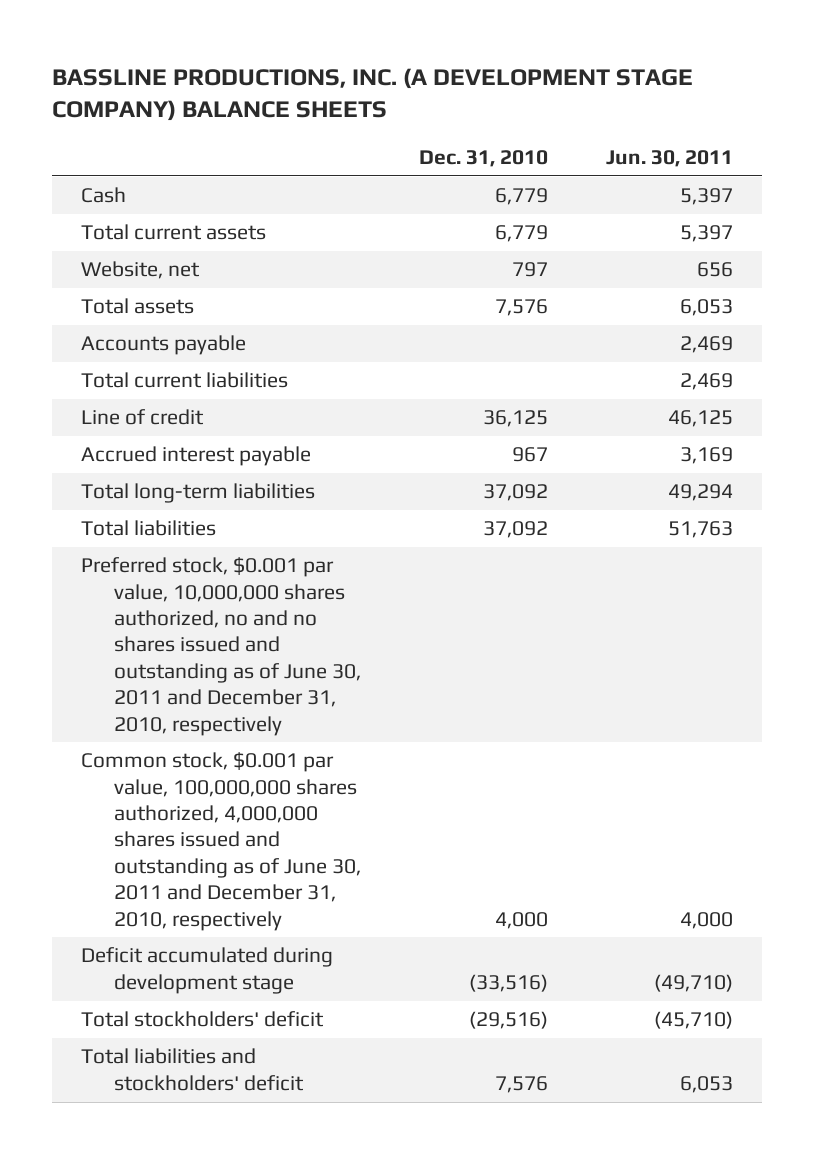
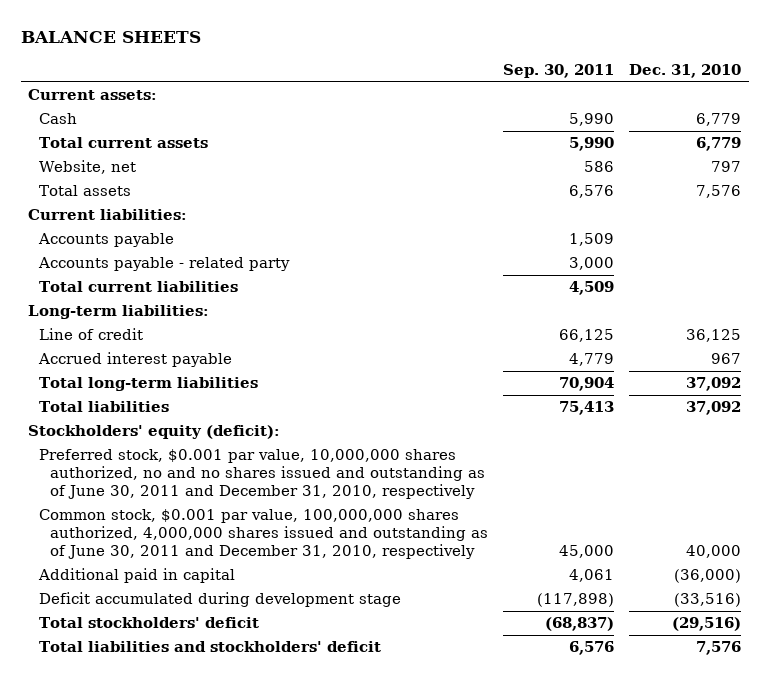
[52,67,694,122] BASSLINE PRODUCTIONS, INC. (A DEVELOPMENT STAGE COMPANY) BALANCE SHEETS -> [20,31,201,44] BALANCE SHEETS
[606,149,734,167] Jun. 30, 2011 -> none
none -> [503,63,615,78] Sep. 30, 2011
none -> [28,89,158,101] Current assets:
none -> [28,209,188,221] Current liabilities:
none -> [38,257,291,272] Accounts payable - related party
none -> [28,305,210,320] Long-term liabilities:
none -> [28,425,281,440] Stockholders' equity (deficit):
[495,911,549,929] 4,000 -> [686,544,742,558] 40,000
none -> [38,568,236,584] Additional paid in capital

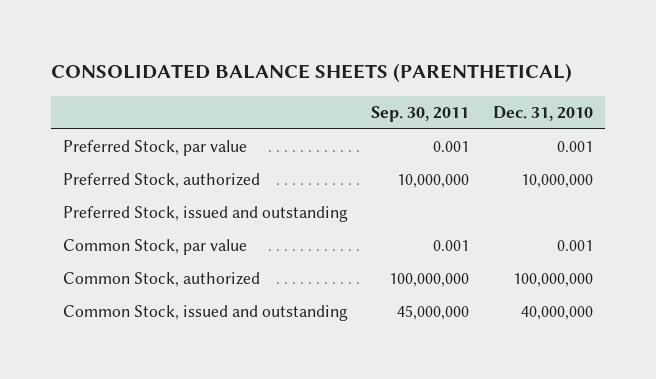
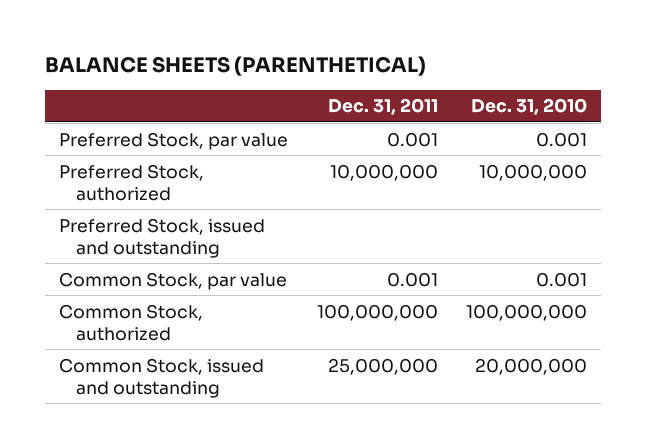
[50,63,572,84] CONSOLIDATED BALANCE SHEETS (PARENTHETICAL) -> [44,55,426,76] BALANCE SHEETS (PARENTHETICAL)
[371,105,470,122] Sep. 30, 2011 -> none
none -> [327,98,438,116] Dec. 31, 2011
[520,306,593,321] 40,000,000 -> [475,357,588,375] 20,000,000

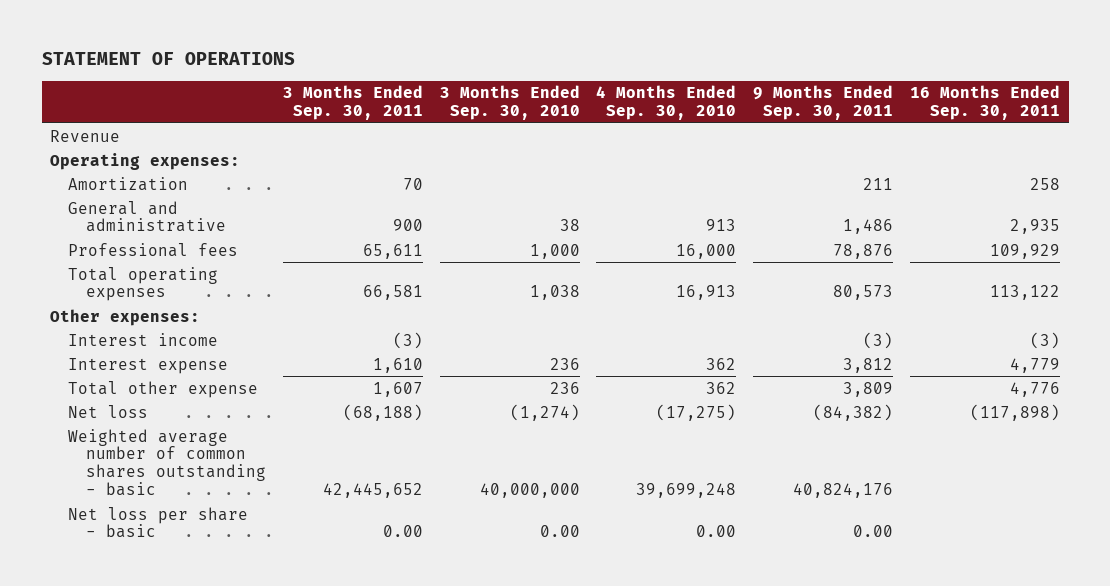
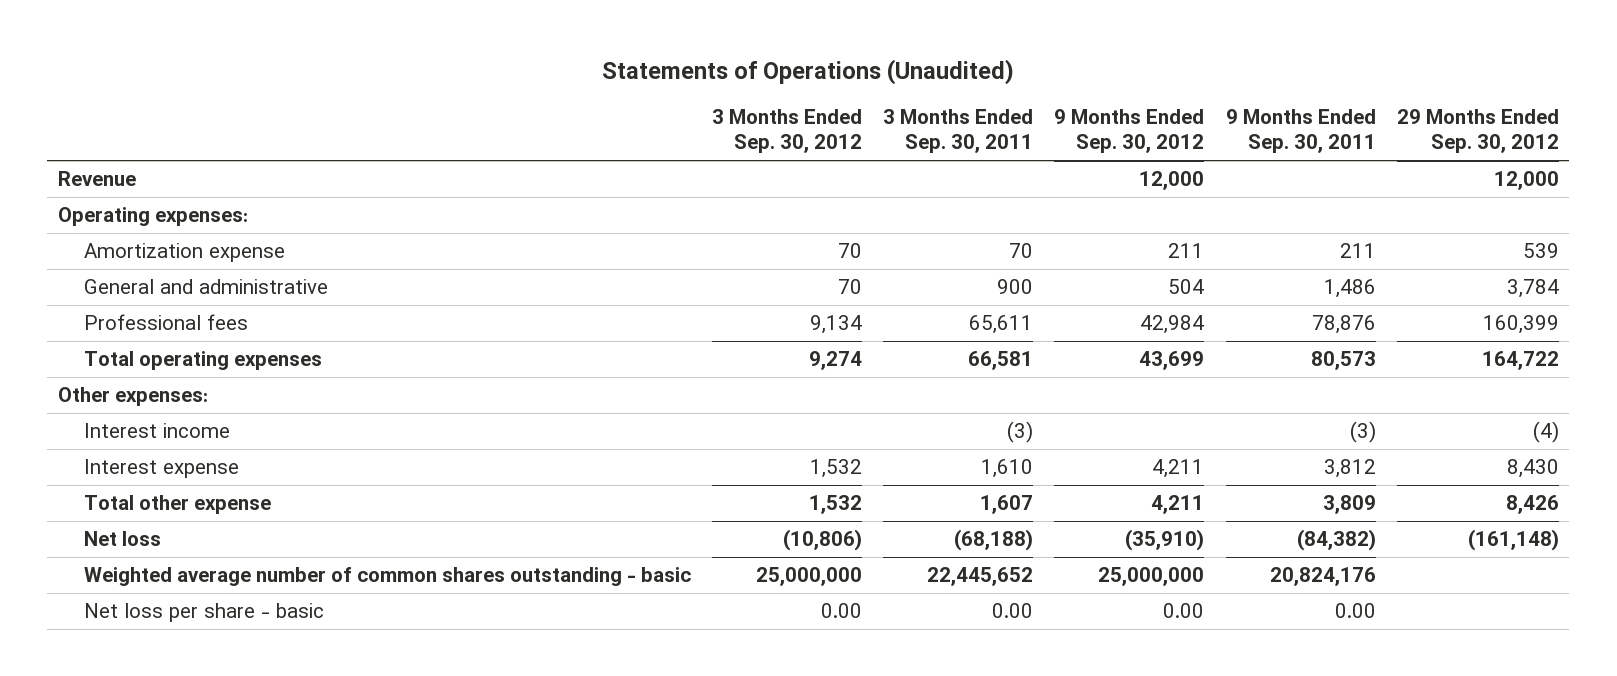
[41,52,295,66] STATEMENT OF OPERATIONS -> [602,58,1015,85] Statements of Operations (Unaudited)
[439,85,580,121] 3 Months Ended Sep. 30, 2010 -> none
[596,85,737,121] 4 Months Ended Sep. 30, 2010 -> none
[910,85,1061,121] 16 Months Ended Sep. 30, 2011 -> none
none -> [711,108,862,154] 3 Months Ended Sep. 30, 2012
none -> [1054,108,1205,154] 9 Months Ended Sep. 30, 2012
none -> [1396,108,1559,154] 29 Months Ended Sep. 30, 2012
[67,176,188,191] Amortization -> [83,242,285,262] Amortization expense
[322,482,423,498] 42,445,652 -> [927,566,1034,586] 22,445,652
[793,482,894,498] 40,824,176 -> [1269,566,1376,586] 20,824,176

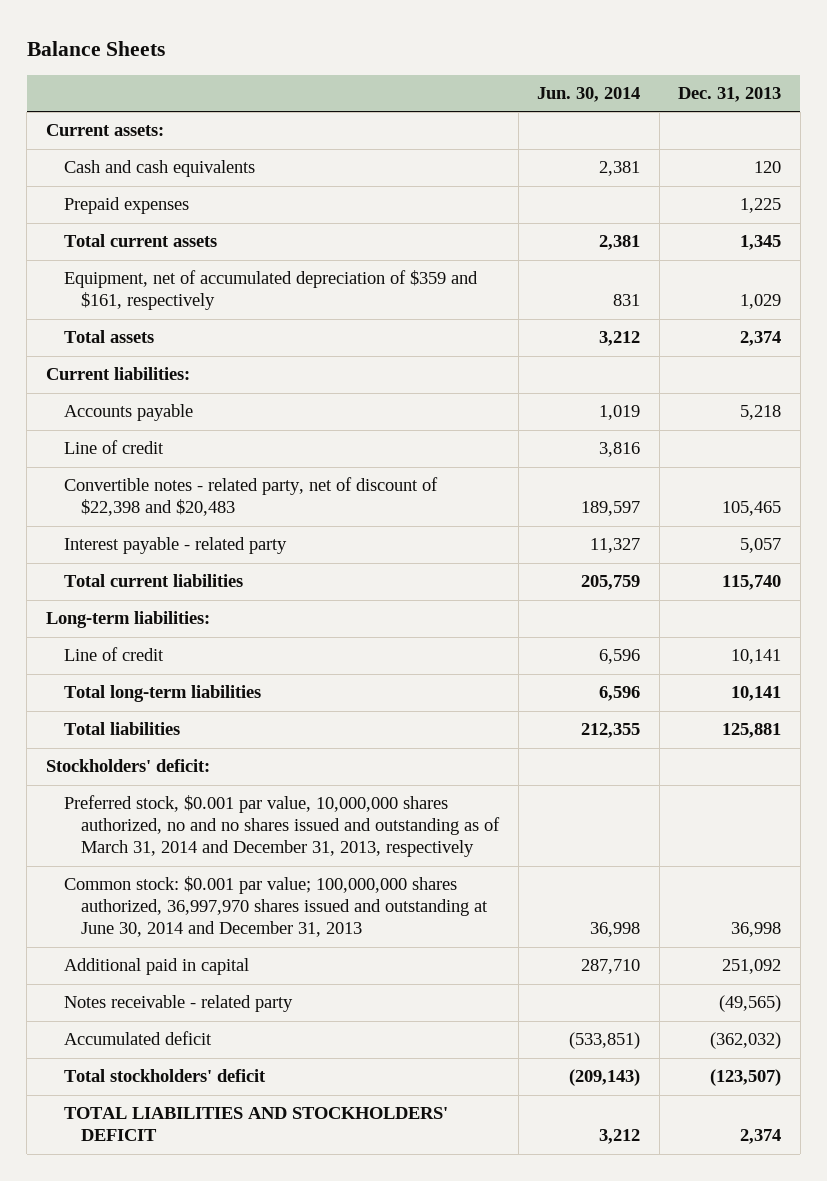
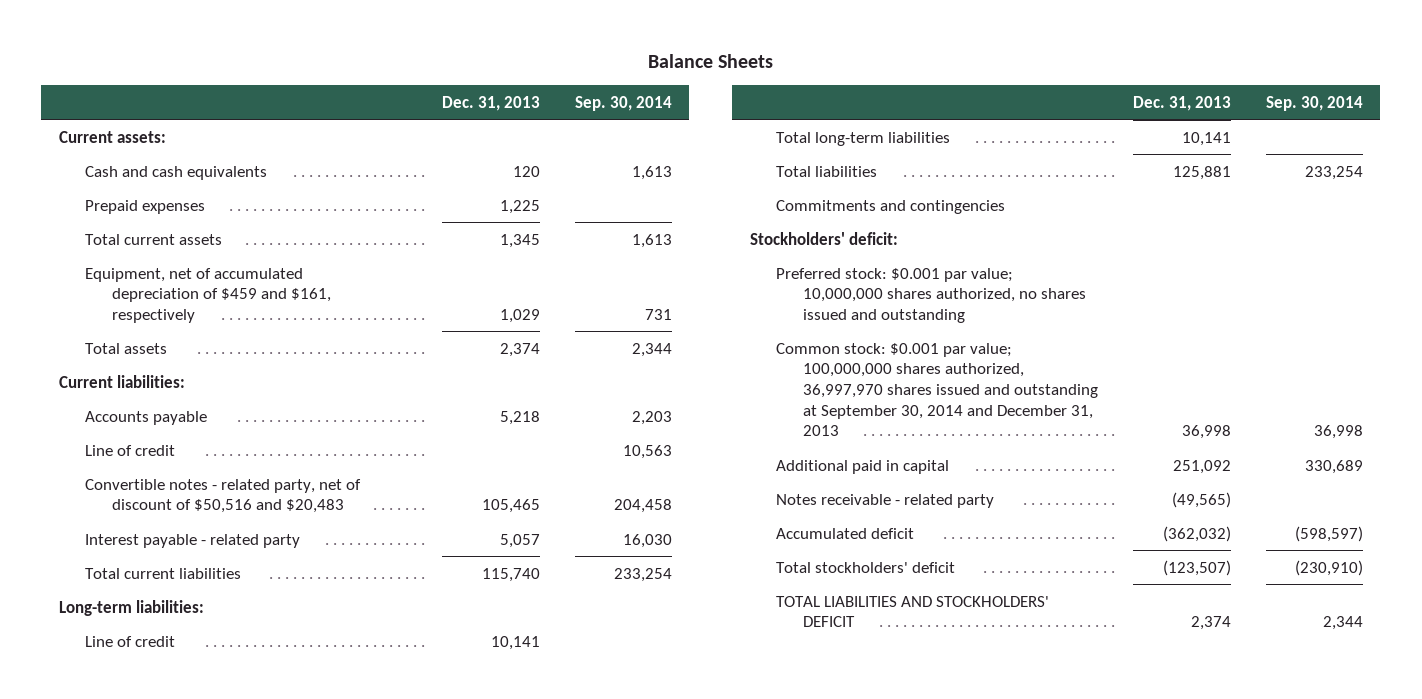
[537,87,641,103] Jun. 30, 2014 -> none
none -> [574,95,672,111] Sep. 30, 2014
[63,270,478,311] Equipment, net of accumulated depreciation of $359 and $161, respectively -> [85,267,332,324] Equipment, net of accumulated depreciation of $459 and $161, respectively
[63,477,438,517] Convertible notes - related party, net of discount of $22,398 and $20,483 -> [85,478,362,514] Convertible notes - related party, net of discount of $50,516 and $20,483
none -> [776,199,1006,214] Commitments and contingencies
[63,795,501,858] Preferred stock, $0.001 par value, 10,000,000 shares authorized, no and no shares issued and outstanding as of March 31, 2014 and December 31, 2013, respectively -> [776,267,1086,324] Preferred stock: $0.001 par value; 10,000,000 shares authorized, no shares issued and outstanding
[63,876,489,938] Common stock: $0.001 par value; 100,000,000 shares authorized, 36,997,970 shares issued and outstanding at June 30, 2014 and December 31, 2013 -> [776,342,1098,437] Common stock: $0.001 par value; 100,000,000 shares authorized, 36,997,970 shares issued and outstanding at September 30, 2014 and December 31, 2013

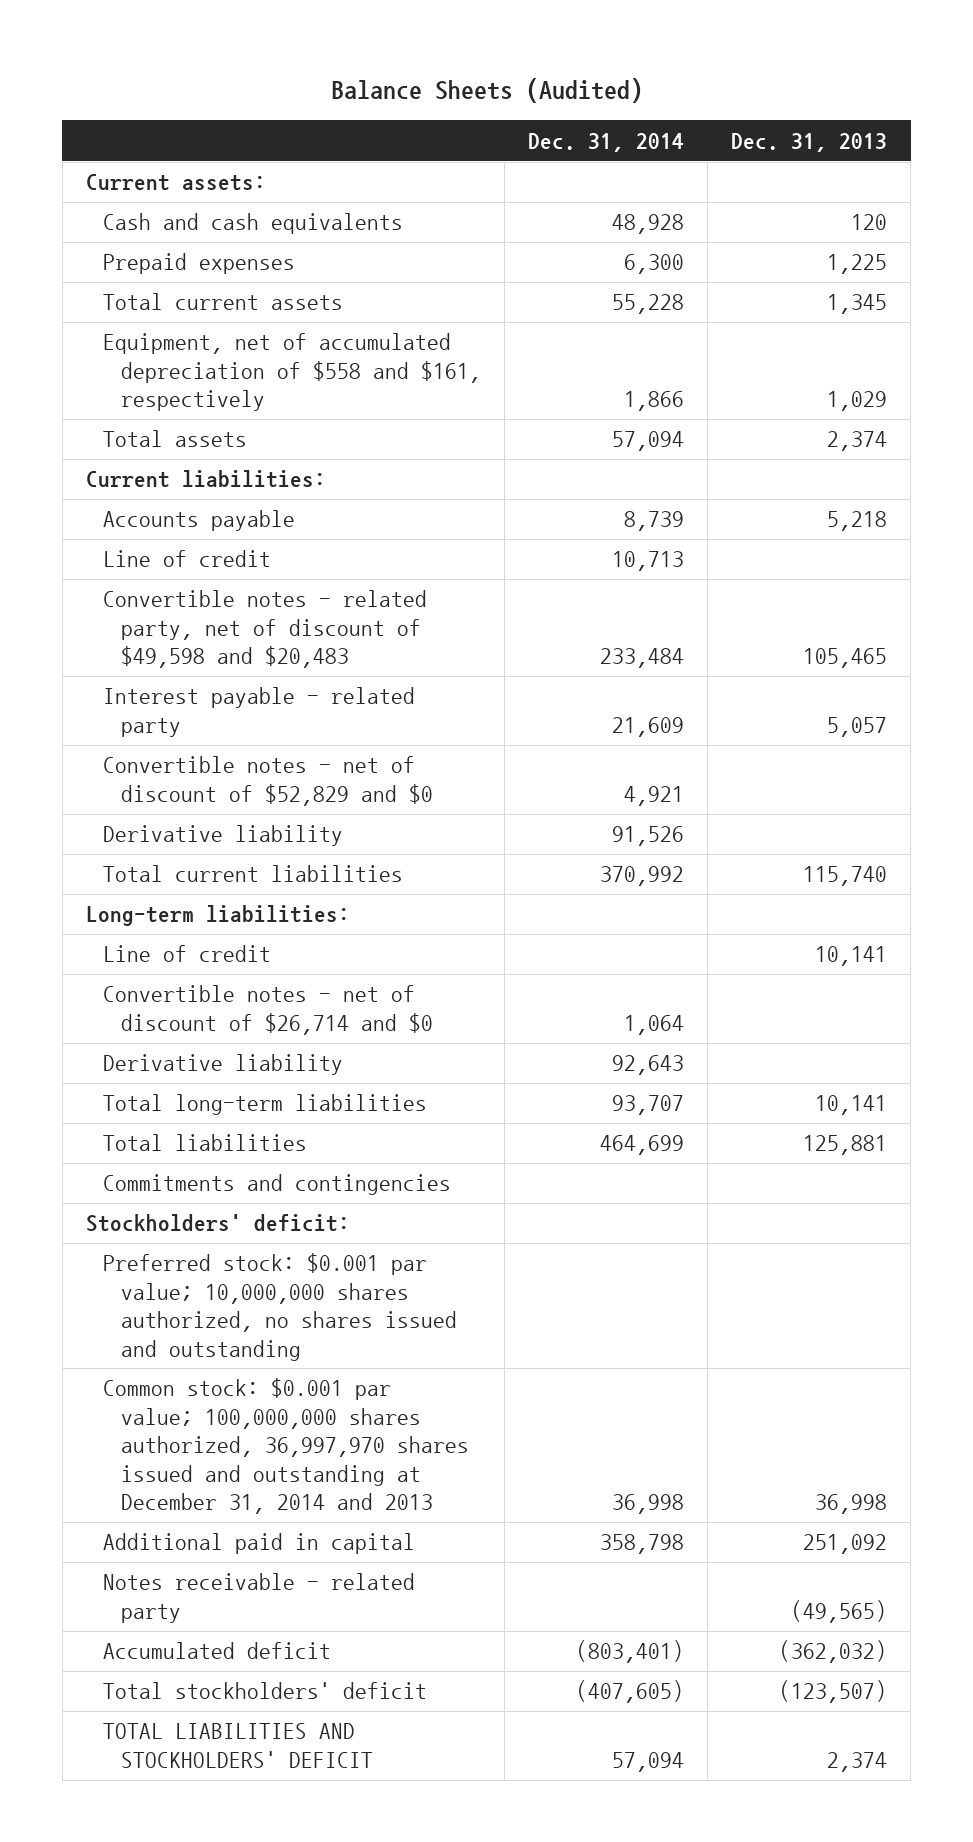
[647,53,773,68] Balance Sheets -> [330,77,643,103] Balance Sheets (Audited)
[574,95,672,111] Sep. 30, 2014 -> none
none -> [528,132,685,152] Dec. 31, 2014
[85,267,332,324] Equipment, net of accumulated depreciation of $459 and $161, respectively -> [103,333,481,412] Equipment, net of accumulated depreciation of $558 and $161, respectively
[85,478,362,514] Convertible notes - related party, net of discount of $50,516 and $20,483 -> [103,590,428,669] Convertible notes - related party, net of discount of $49,598 and $20,483
none -> [103,756,433,806] Convertible notes - net of discount of $52,829 and $0
none -> [103,825,344,847] Derivative liability
none -> [103,985,433,1035] Convertible notes - net of discount of $26,714 and $0
none -> [103,1054,344,1076] Derivative liability
[776,342,1098,437] Common stock: $0.001 par value; 100,000,000 shares authorized, 36,997,970 shares issued and outstanding at September 30, 2014 and December 31, 2013 -> [103,1378,469,1514] Common stock: $0.001 par value; 100,000,000 shares authorized, 36,997,970 shares issued and outstanding at December 31, 2014 and 2013

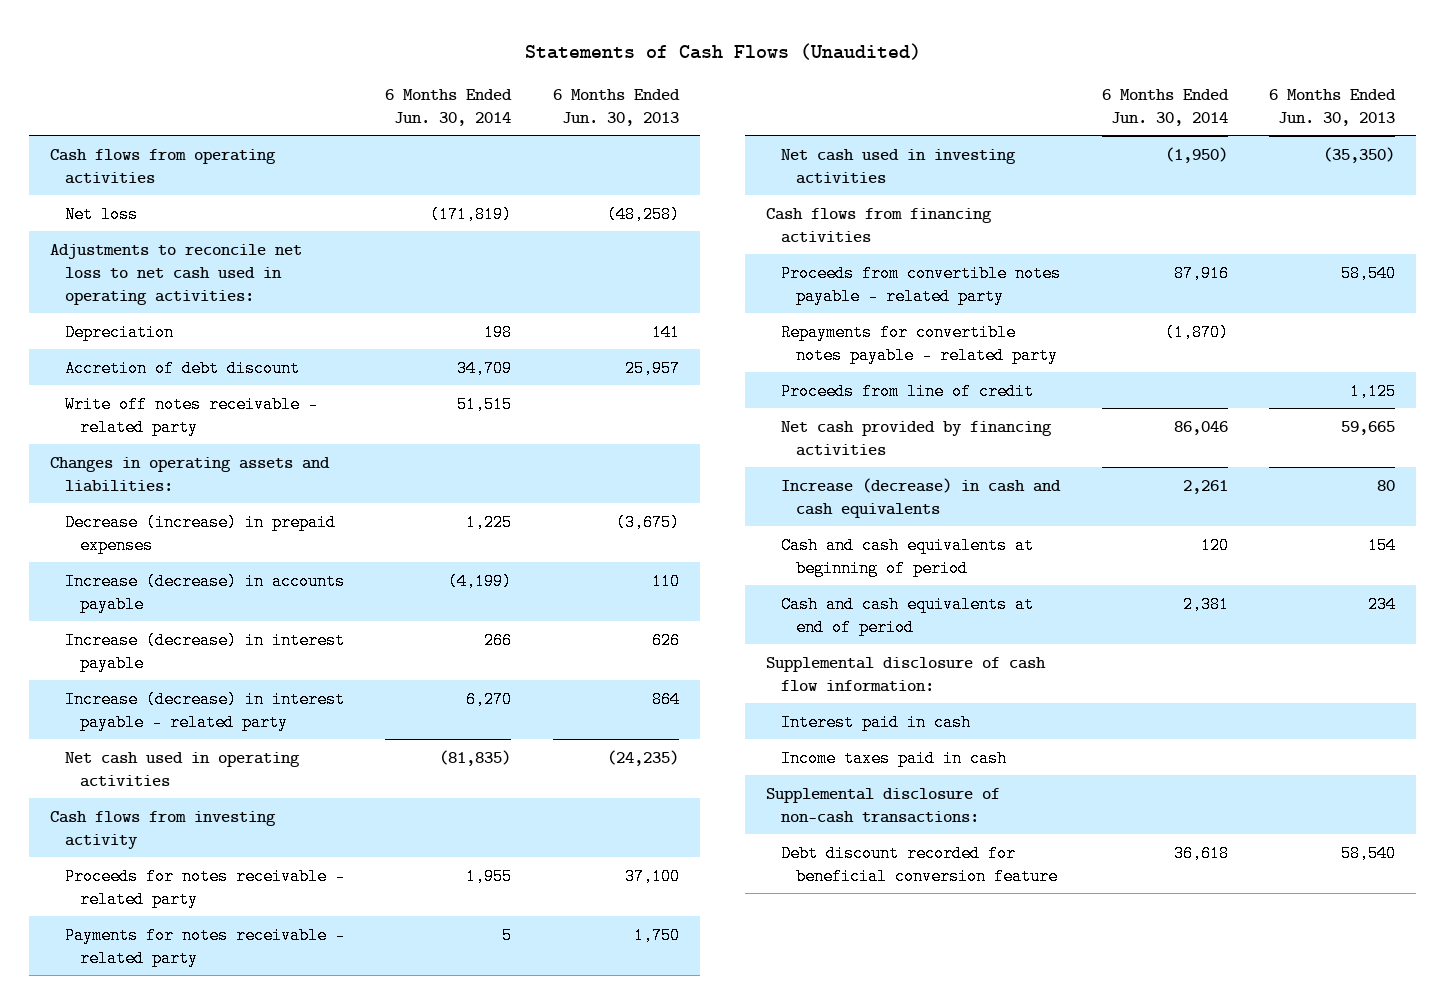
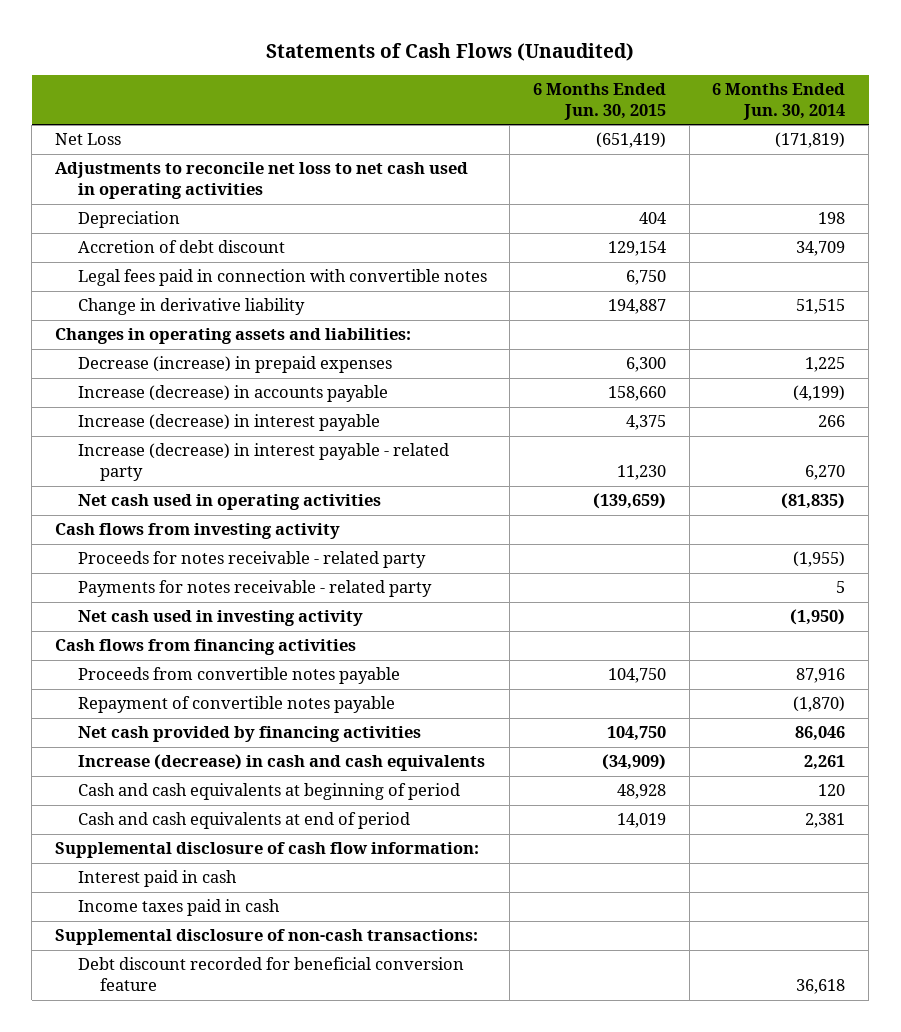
[553,88,681,126] 6 Months Ended Jun. 30, 2013 -> none
none -> [533,83,667,120] 6 Months Ended Jun. 30, 2015
[50,148,277,184] Cash flows from operating activities -> none
[64,205,138,223] Net loss -> [55,133,122,146] Net Loss
[50,243,303,305] Adjustments to reconcile net loss to net cash used in operating activities: -> [55,162,469,200] Adjustments to reconcile net loss to net cash used in operating activities
none -> [77,269,487,287] Legal fees paid in connection with convertible notes
[64,395,318,436] Write off notes receivable - related party -> [77,298,305,316] Change in derivative liability
[466,867,513,885] 1,955 -> [793,551,846,568] (1,955)
[780,148,1016,184] Net cash used in investing activities -> [77,610,363,627] Net cash used in investing activity
[780,382,1034,400] Proceeds from line of credit -> none
[780,264,1061,305] Proceeds from convertible notes payable - related party -> [77,667,400,685] Proceeds from convertible notes payable
[780,323,1058,364] Repayments for convertible notes payable - related party -> [77,696,395,714] Repayment of convertible notes payable

